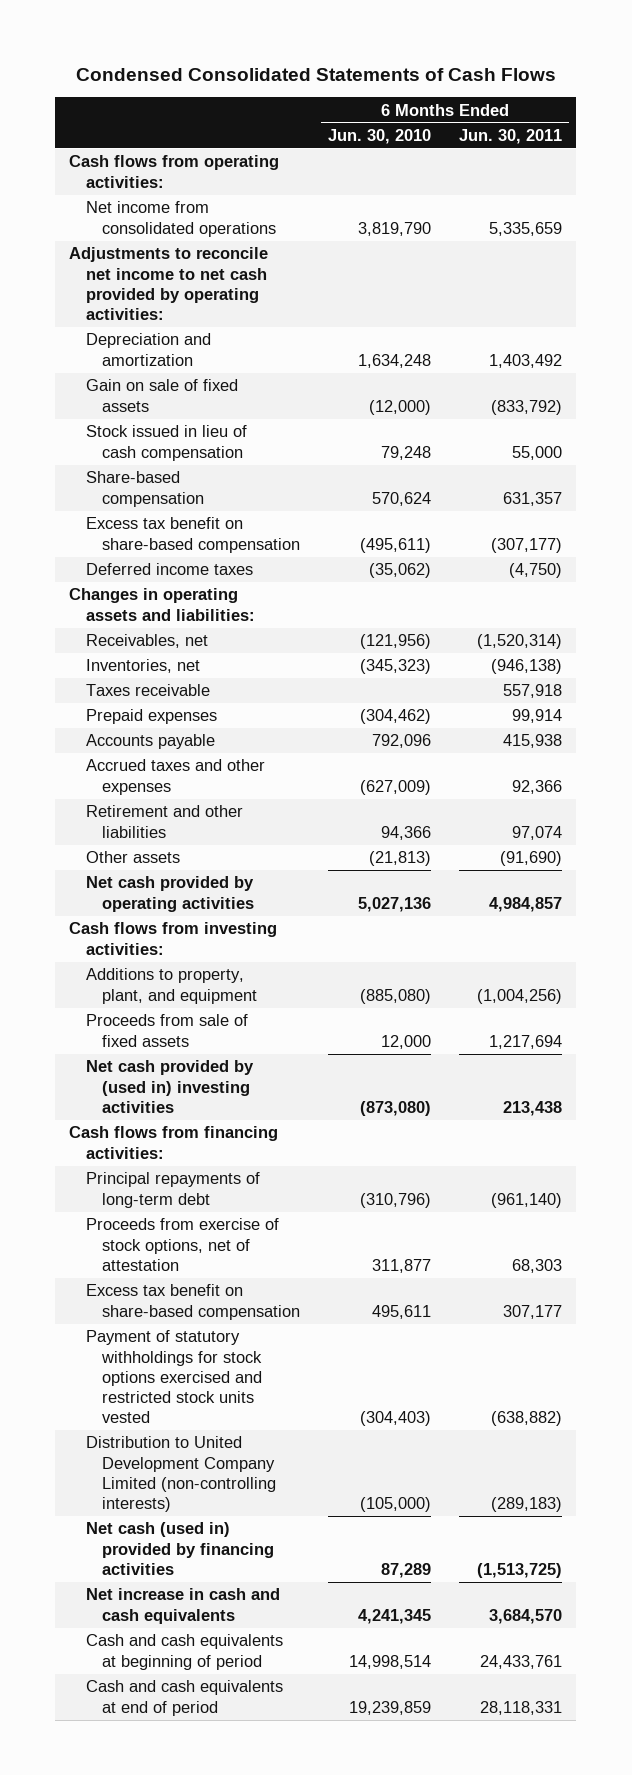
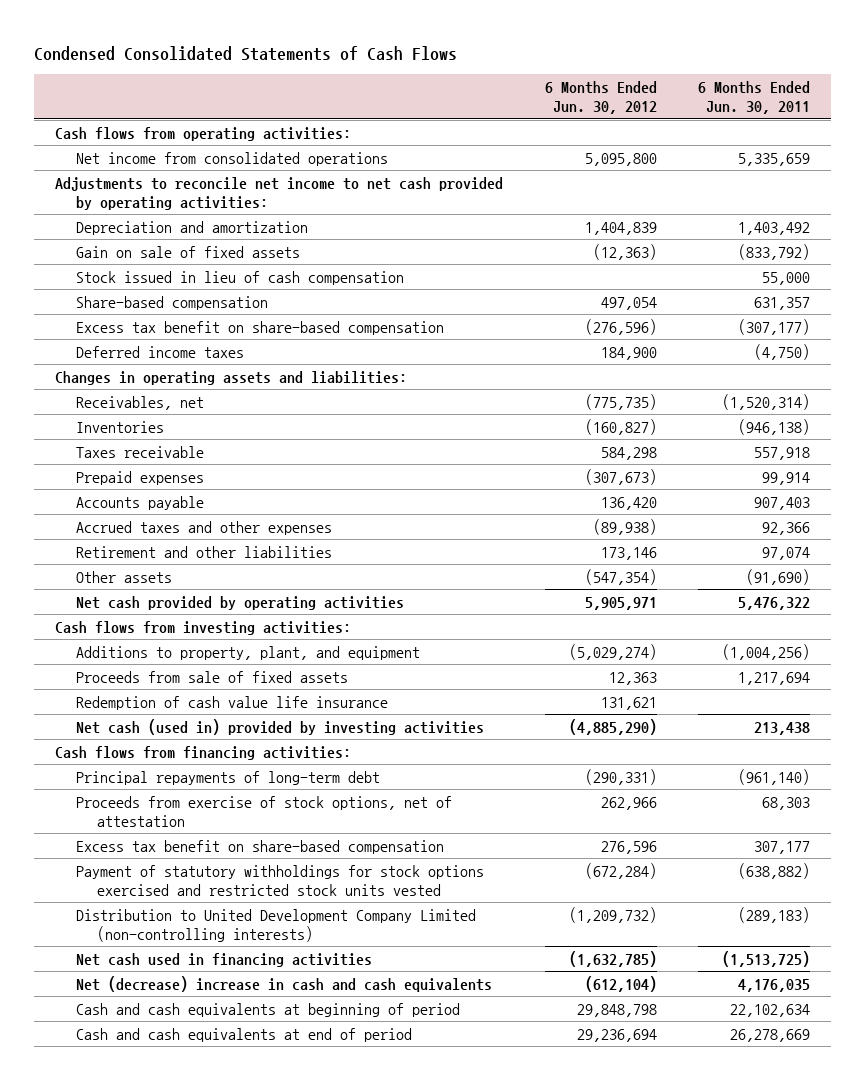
[328,128,432,144] Jun. 30, 2010 -> none
none -> [544,81,657,115] 6 Months Ended Jun. 30, 2012
[85,659,200,674] Inventories, net -> [76,420,165,433] Inventories
[503,734,563,749] 415,938 -> [754,496,811,510] 907,403
[489,896,563,912] 4,984,857 -> [738,596,811,610] 5,476,322
none -> [76,695,389,710] Redemption of cash value life insurance
[85,1060,254,1113] Net cash provided by (used in) investing activities -> [76,718,485,735] Net cash (used in) provided by investing activities
[85,1522,275,1575] Net cash (used in) provided by financing activities -> [76,952,373,967] Net cash used in financing activities
[85,1588,280,1624] Net increase in cash and cash equivalents -> [76,975,493,992] Net (decrease) increase in cash and cash equivalents
[489,1608,563,1624] 3,684,570 -> [738,978,811,992] 4,176,035
[480,1654,563,1669] 24,433,761 -> [730,1003,811,1017] 22,102,634
[480,1700,563,1715] 28,118,331 -> [730,1028,811,1042] 26,278,669

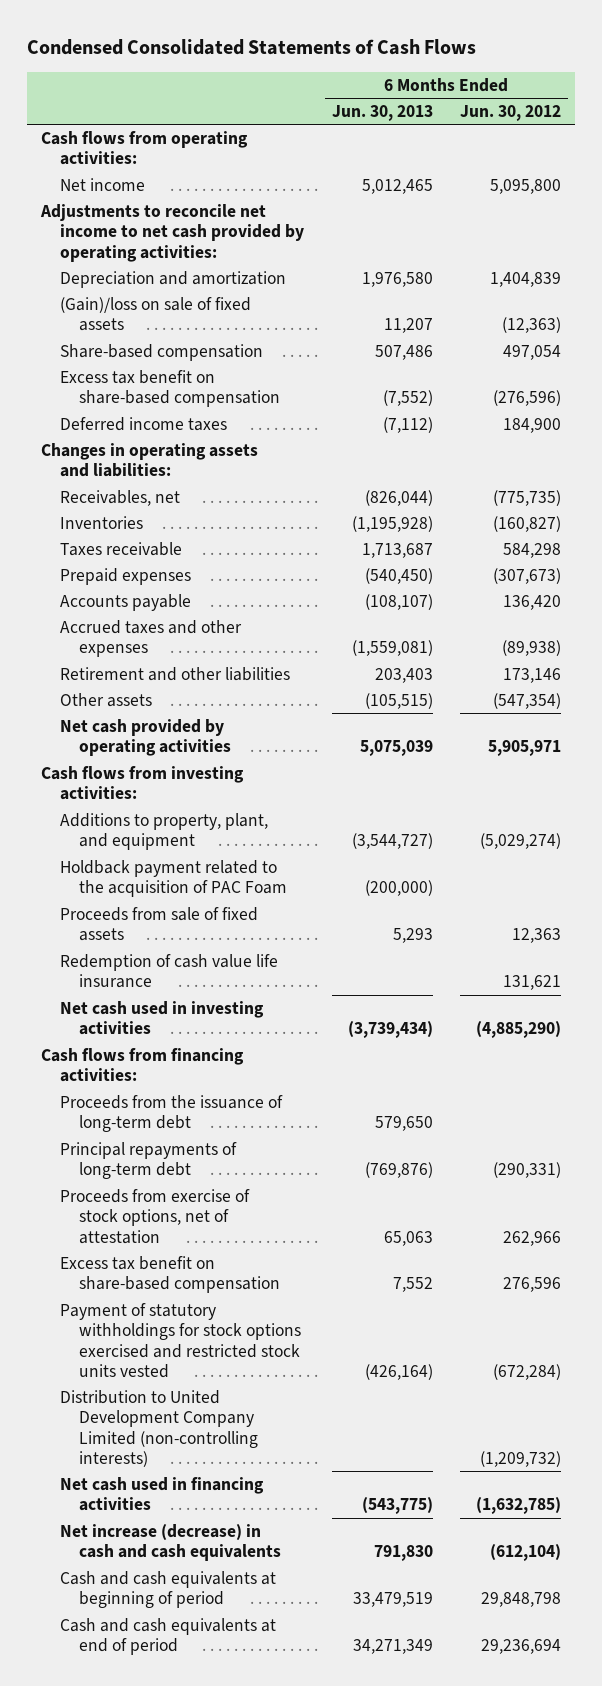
[698,81,811,115] 6 Months Ended Jun. 30, 2011 -> none
none -> [331,105,433,122] Jun. 30, 2013
[76,151,389,166] Net income from consolidated operations -> [59,177,145,191] Net income
[76,270,405,285] Stock issued in lieu of cash compensation -> none
[76,245,301,258] Gain on sale of fixed assets -> [59,296,251,332] (Gain)/loss on sale of fixed assets
none -> [59,859,287,898] Holdback payment related to the acquisition of PAC Foam
[76,718,485,735] Net cash (used in) provided by investing activities -> [59,1000,264,1036] Net cash used in investing activities
none -> [59,1094,283,1133] Proceeds from the issuance of long-term debt
[76,975,493,992] Net (decrease) increase in cash and cash equivalents -> [59,1523,281,1562] Net increase (decrease) in cash and cash equivalents

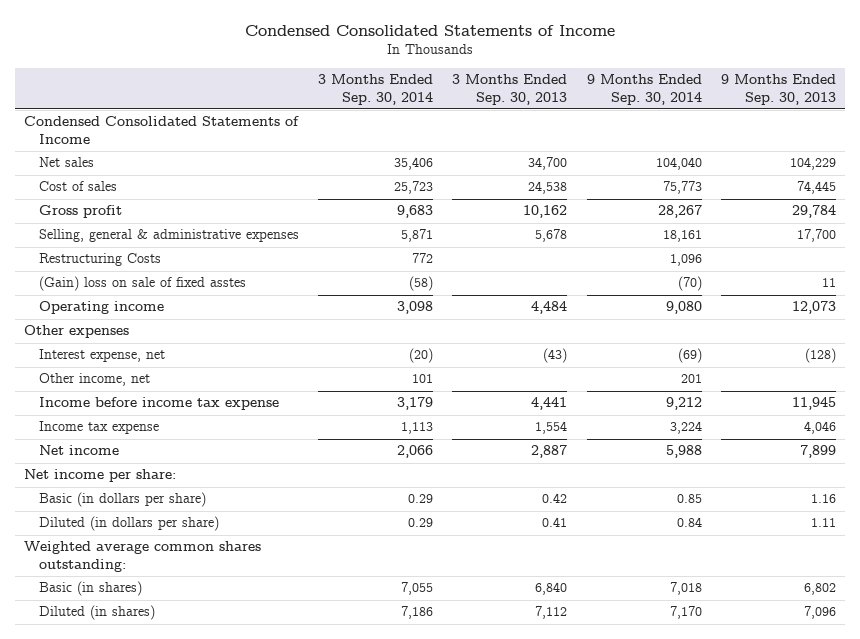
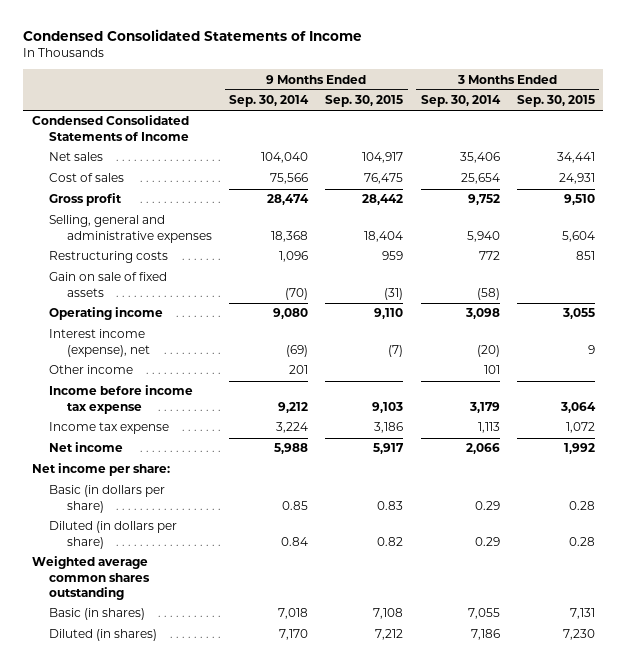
[452,74,568,105] 3 Months Ended Sep. 30, 2013 -> none
[720,74,836,105] 9 Months Ended Sep. 30, 2013 -> none
none -> [325,95,404,108] Sep. 30, 2015
none -> [516,95,595,108] Sep. 30, 2015
[394,181,434,195] 25,723 -> [460,173,500,185] 25,654
[662,181,702,195] 75,773 -> [270,173,309,185] 75,566
[397,205,434,219] 9,683 -> [467,194,500,206] 9,752
[657,205,702,219] 28,267 -> [267,194,310,206] 28,474
[39,229,300,243] Selling, general & administrative expenses -> [49,215,213,243] Selling, general and administrative expenses
[401,229,434,243] 5,871 -> [466,230,500,242] 5,940
[662,230,702,243] 18,161 -> [271,230,309,242] 18,368
[39,253,162,267] Restructuring Costs -> [49,251,169,264] Restructuring costs
[39,276,247,292] (Gain) loss on sale of fixed asstes -> [49,272,168,297] Gain on sale of fixed assets
[24,325,130,339] Other expenses -> none
[39,349,166,363] Interest expense, net -> [49,329,151,357] Interest income (expense), net
[39,373,151,387] Other income, net -> [49,365,134,375] Other income
[24,541,262,572] Weighted average common shares outstanding: -> [31,556,151,600] Weighted average common shares outstanding

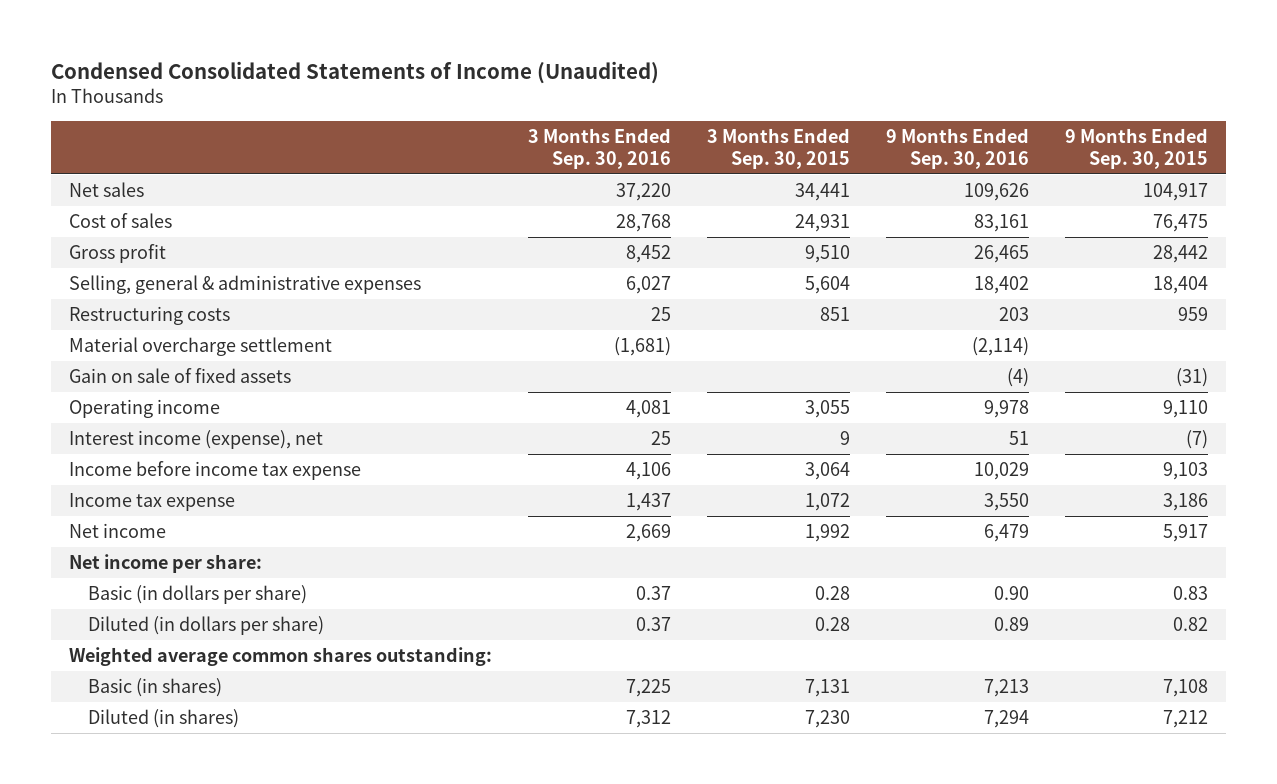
[23,29,363,42] Condensed Consolidated Statements of Income -> [51,61,660,85] Condensed Consolidated Statements of Income (Unaudited)
[229,95,310,108] Sep. 30, 2014 -> none
[420,95,501,108] Sep. 30, 2014 -> none
none -> [528,128,672,170] 3 Months Ended Sep. 30, 2016
none -> [885,128,1029,170] 9 Months Ended Sep. 30, 2016
[31,115,190,141] Condensed Consolidated Statements of Income -> none
[49,215,213,243] Selling, general and administrative expenses -> [69,274,422,294] Selling, general & administrative expenses
none -> [69,336,333,356] Material overcharge settlement
[49,365,134,375] Other income -> none
[31,556,151,600] Weighted average common shares outstanding -> [69,646,493,666] Weighted average common shares outstanding:

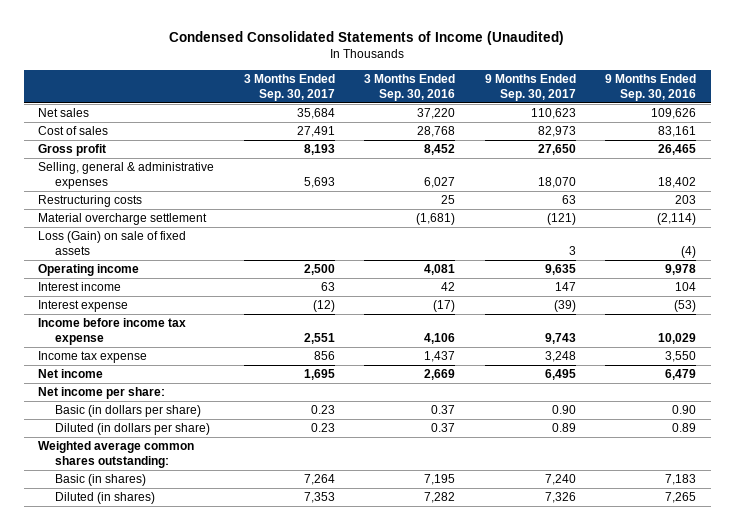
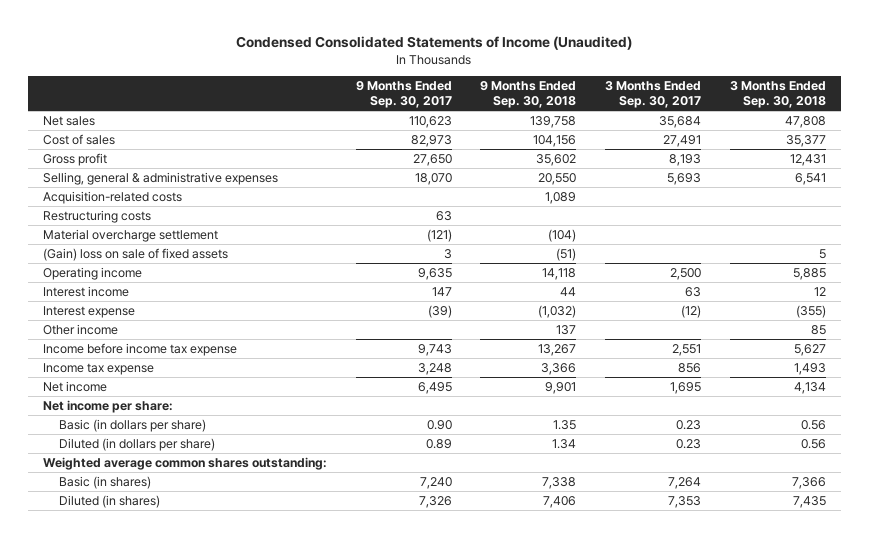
[364,73,456,101] 3 Months Ended Sep. 30, 2016 -> none
[605,73,697,101] 9 Months Ended Sep. 30, 2016 -> none
none -> [480,81,577,109] 9 Months Ended Sep. 30, 2018
none -> [730,81,827,109] 3 Months Ended Sep. 30, 2018
none -> [42,190,182,204] Acquisition-related costs
[38,231,187,255] Loss (Gain) on sale of fixed assets -> [42,247,228,261] (Gain) loss on sale of fixed assets
none -> [42,323,118,335] Other income

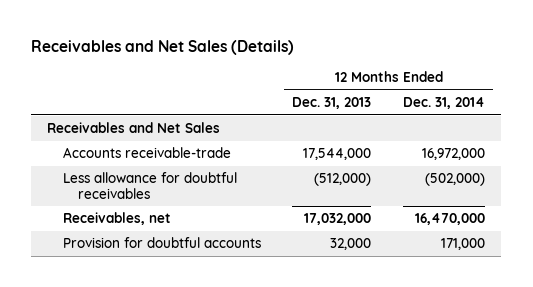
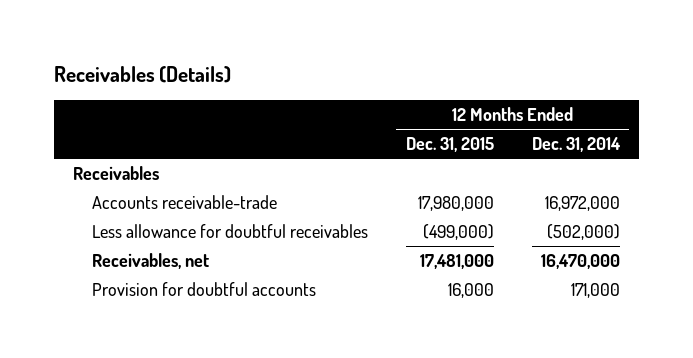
[31,39,295,55] Receivables and Net Sales (Details) -> [54,66,232,84] Receivables (Details)
[292,97,372,110] Dec. 31, 2013 -> none
none -> [405,137,494,153] Dec. 31, 2015
[47,122,221,134] Receivables and Net Sales -> [73,166,160,181] Receivables

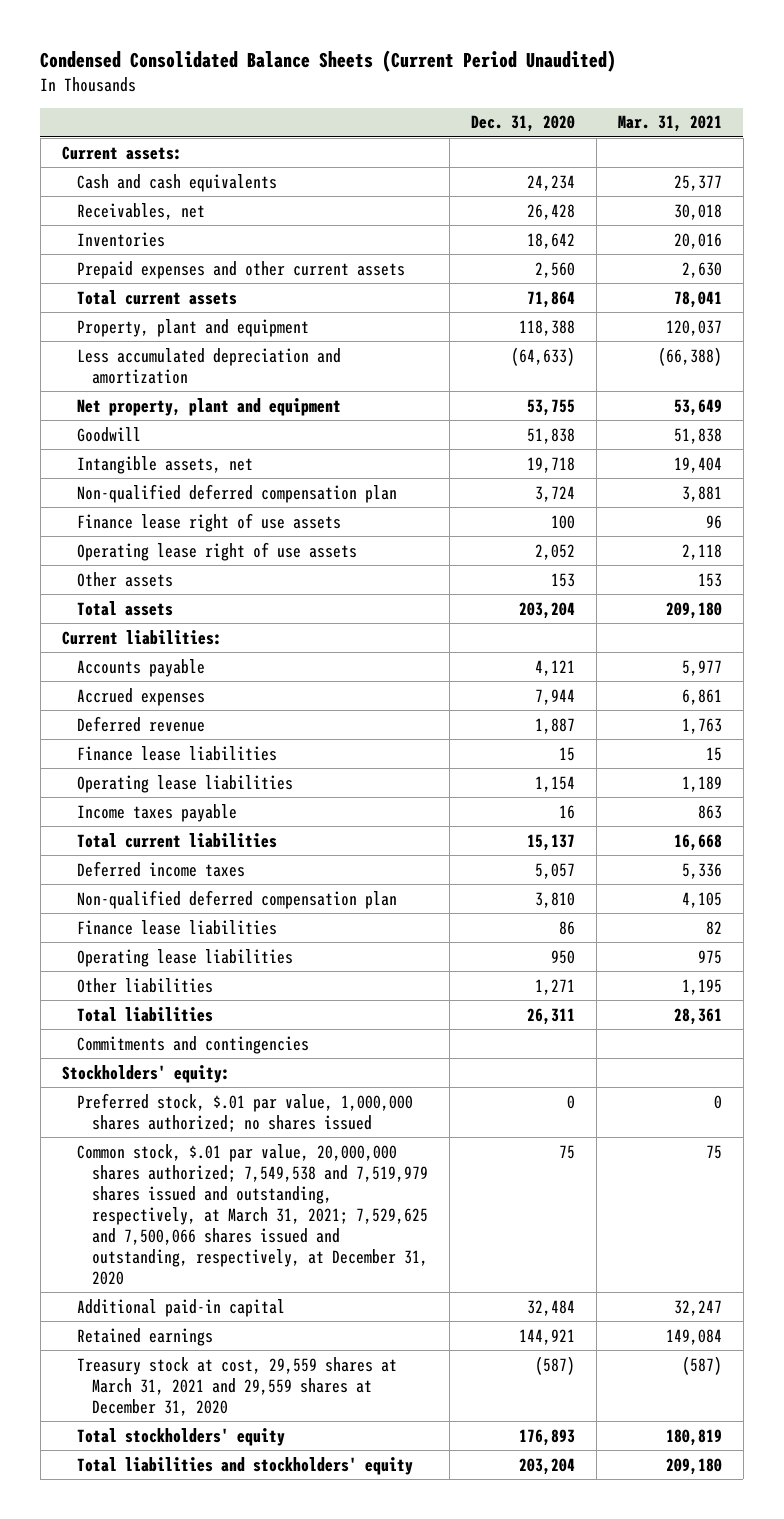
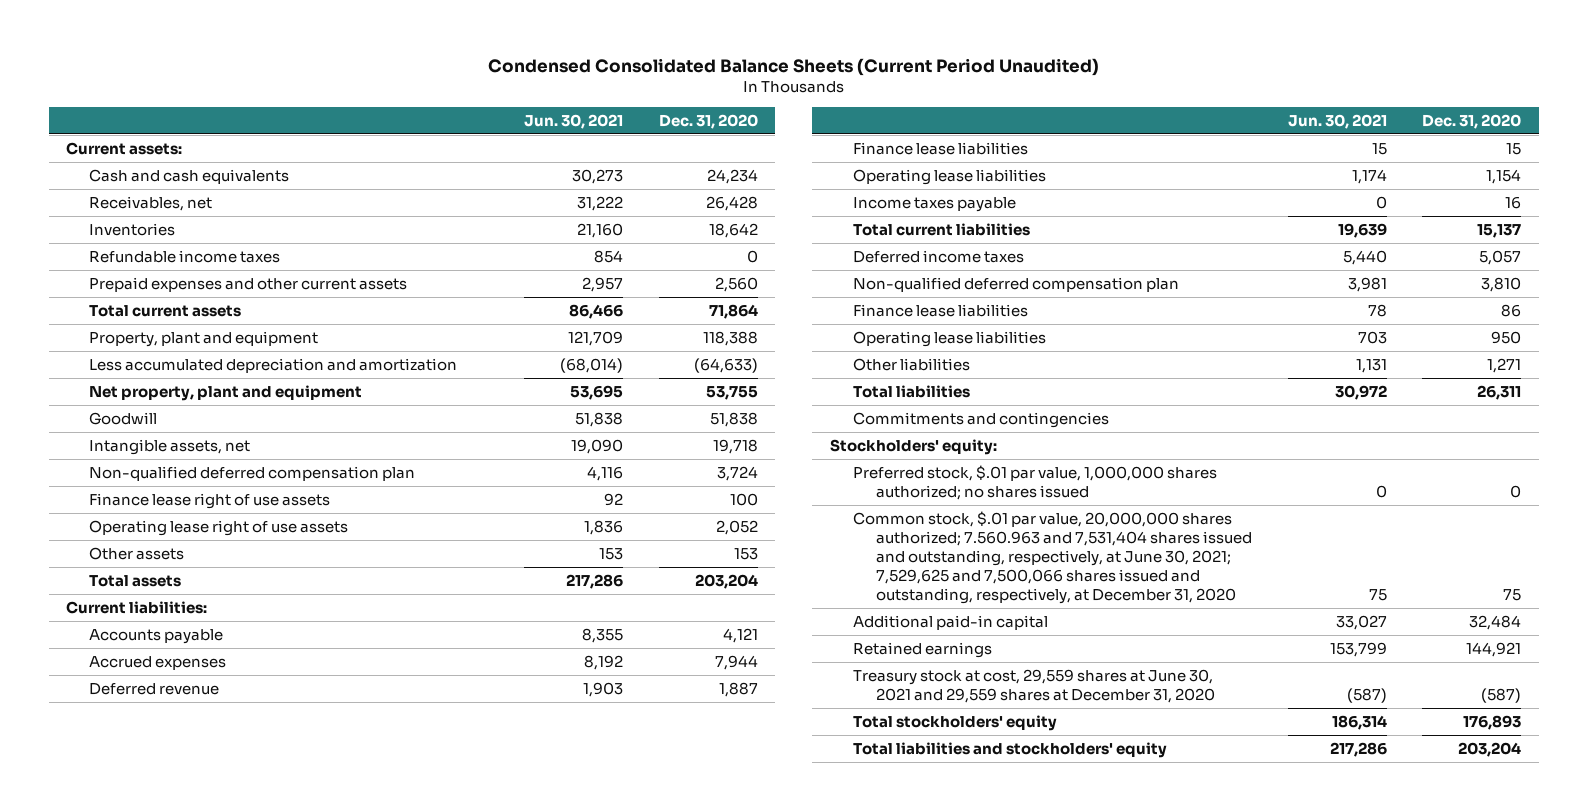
[618,115,723,133] Mar. 31, 2021 -> none
none -> [524,113,624,129] Jun. 30, 2021
none -> [89,250,281,264] Refundable income taxes
[77,1143,429,1285] Common stock, $.01 par value, 20,000,000 shares authorized; 7,549,538 and 7,519,979 shares issued and outstanding, respectively, at March 31, 2021; 7,529,625 and 7,500,066 shares issued and outstanding, respectively, at December 31, 2020 -> [853,511,1253,604] Common stock, $.01 par value, 20,000,000 shares authorized; 7.560.963 and 7,531,404 shares issued and outstanding, respectively, at June 30, 2021; 7,529,625 and 7,500,066 shares issued and outstanding, respectively, at December 31, 2020
[77,1356,398,1416] Treasury stock at cost, 29,559 shares at March 31, 2021 and 29,559 shares at December 31, 2020 -> [853,669,1216,703] Treasury stock at cost, 29,559 shares at June 30, 2021 and 29,559 shares at December 31, 2020

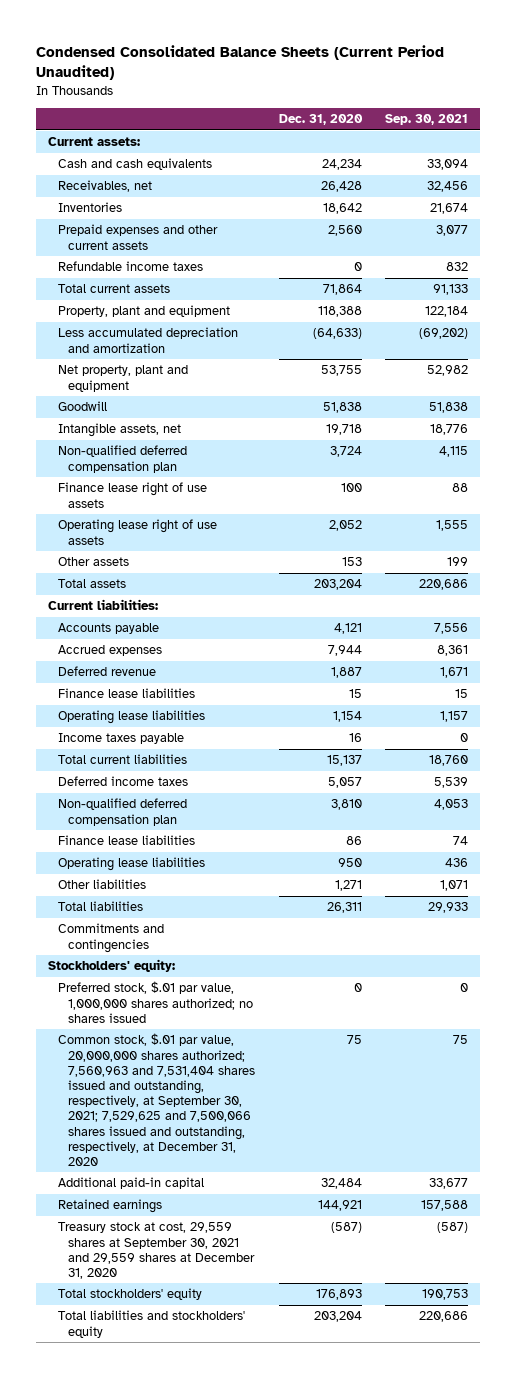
[524,113,624,129] Jun. 30, 2021 -> none
none -> [385,114,469,126] Sep. 30, 2021
[89,250,281,264] Refundable income taxes -> [58,261,204,272] Refundable income taxes
[853,511,1253,604] Common stock, $.01 par value, 20,000,000 shares authorized; 7.560.963 and 7,531,404 shares issued and outstanding, respectively, at June 30, 2021; 7,529,625 and 7,500,066 shares issued and outstanding, respectively, at December 31, 2020 -> [58,1033,256,1166] Common stock, $.01 par value, 20,000,000 shares authorized; 7,560,963 and 7,531,404 shares issued and outstanding, respectively, at September 30, 2021; 7,529,625 and 7,500,066 shares issued and outstanding, respectively, at December 31, 2020
[853,669,1216,703] Treasury stock at cost, 29,559 shares at June 30, 2021 and 29,559 shares at December 31, 2020 -> [58,1222,256,1279] Treasury stock at cost, 29,559 shares at September 30, 2021 and 29,559 shares at December 31, 2020

